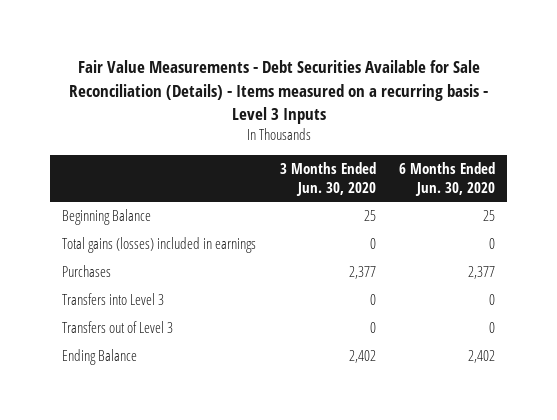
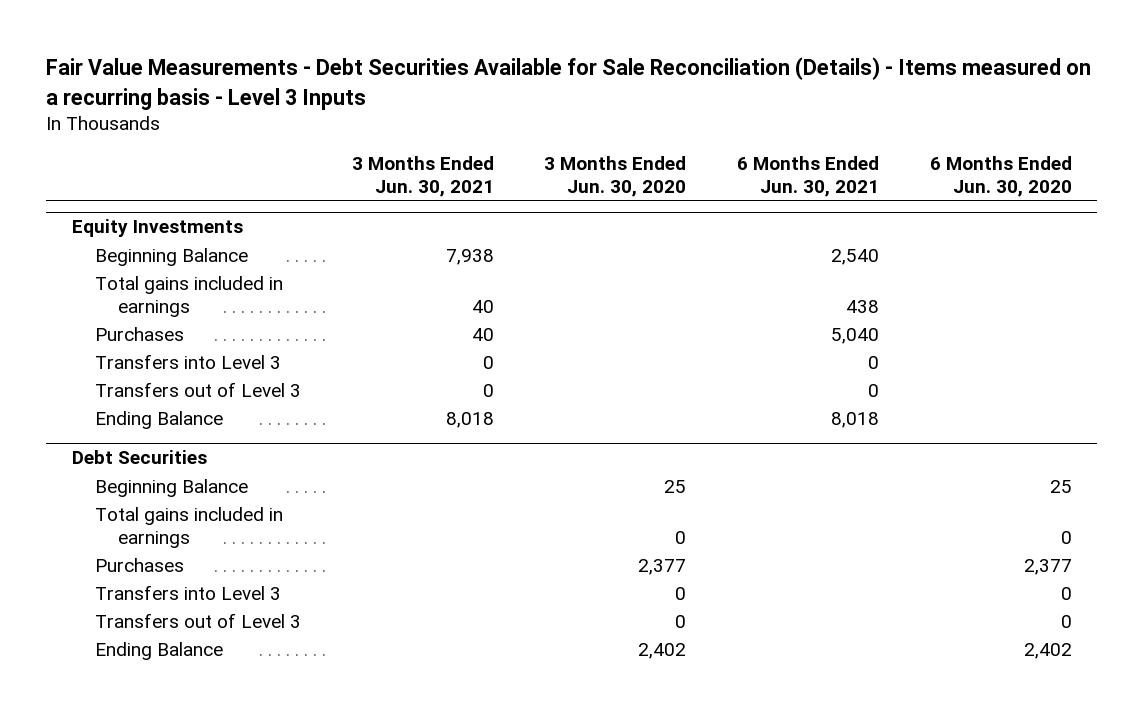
none -> [351,155,494,197] 3 Months Ended Jun. 30, 2021
none -> [737,155,880,197] 6 Months Ended Jun. 30, 2021
none -> [71,219,243,238] Equity Investments
none -> [95,247,249,266] Beginning Balance
none -> [95,275,284,317] Total gains included in earnings
none -> [95,326,185,341] Purchases
none -> [95,353,282,369] Transfers into Level 3
none -> [95,381,302,397] Transfers out of Level 3
none -> [95,410,224,429] Ending Balance
none -> [71,450,207,465] Debt Securities
[61,237,256,254] Total gains (losses) included in earnings -> [95,506,284,548] Total gains included in earnings

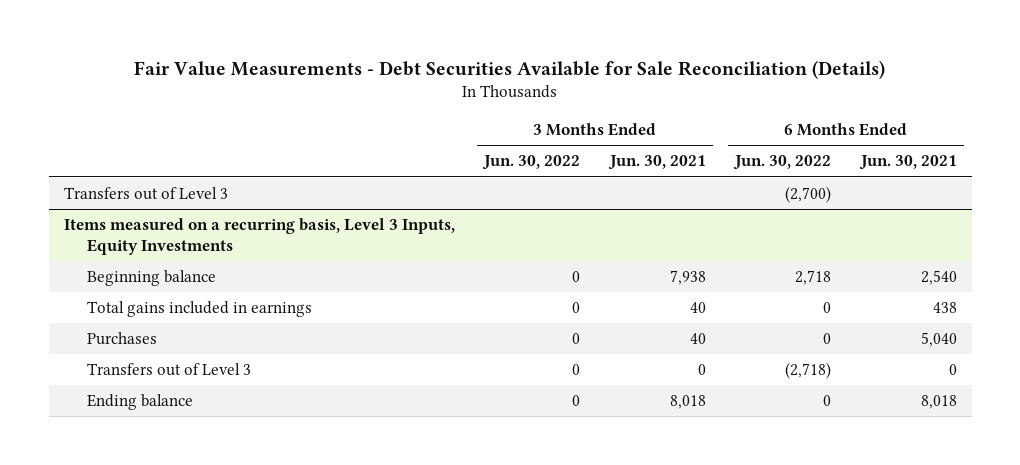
[46,57,1092,110] Fair Value Measurements - Debt Securities Available for Sale Reconciliation (Details) - Items measured on a recurring basis - Level 3 Inputs -> [134,59,886,79] Fair Value Measurements - Debt Securities Available for Sale Reconciliation (Details)
[544,155,687,197] 3 Months Ended Jun. 30, 2020 -> none
[929,155,1072,197] 6 Months Ended Jun. 30, 2020 -> none
none -> [482,155,581,171] Jun. 30, 2022
none -> [733,155,832,171] Jun. 30, 2022
none -> [63,187,228,201] Transfers out of Level 3
[71,219,243,238] Equity Investments -> [63,218,455,255] Items measured on a recurring basis, Level 3 Inputs, Equity Investments
[95,247,249,266] Beginning Balance -> [86,270,216,287] Beginning balance
[95,353,282,369] Transfers into Level 3 -> none
[71,450,207,465] Debt Securities -> none
[95,478,249,497] Beginning Balance -> none
[95,506,284,548] Total gains included in earnings -> none
[95,557,185,572] Purchases -> none
[95,584,282,600] Transfers into Level 3 -> none
[95,612,302,628] Transfers out of Level 3 -> none
[95,641,224,660] Ending Balance -> none
[95,410,224,429] Ending Balance -> [86,394,193,411] Ending balance

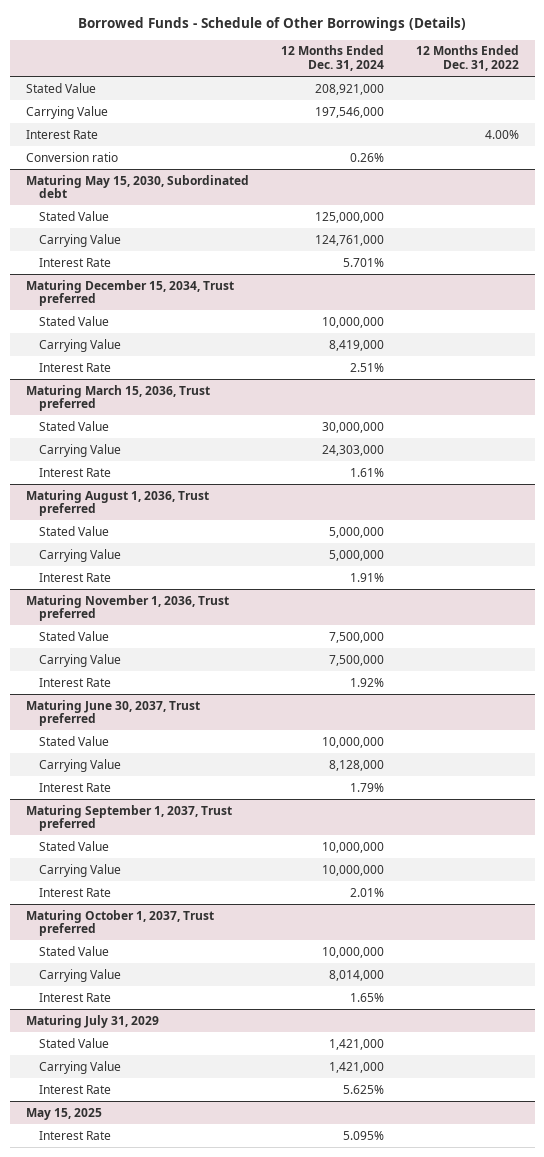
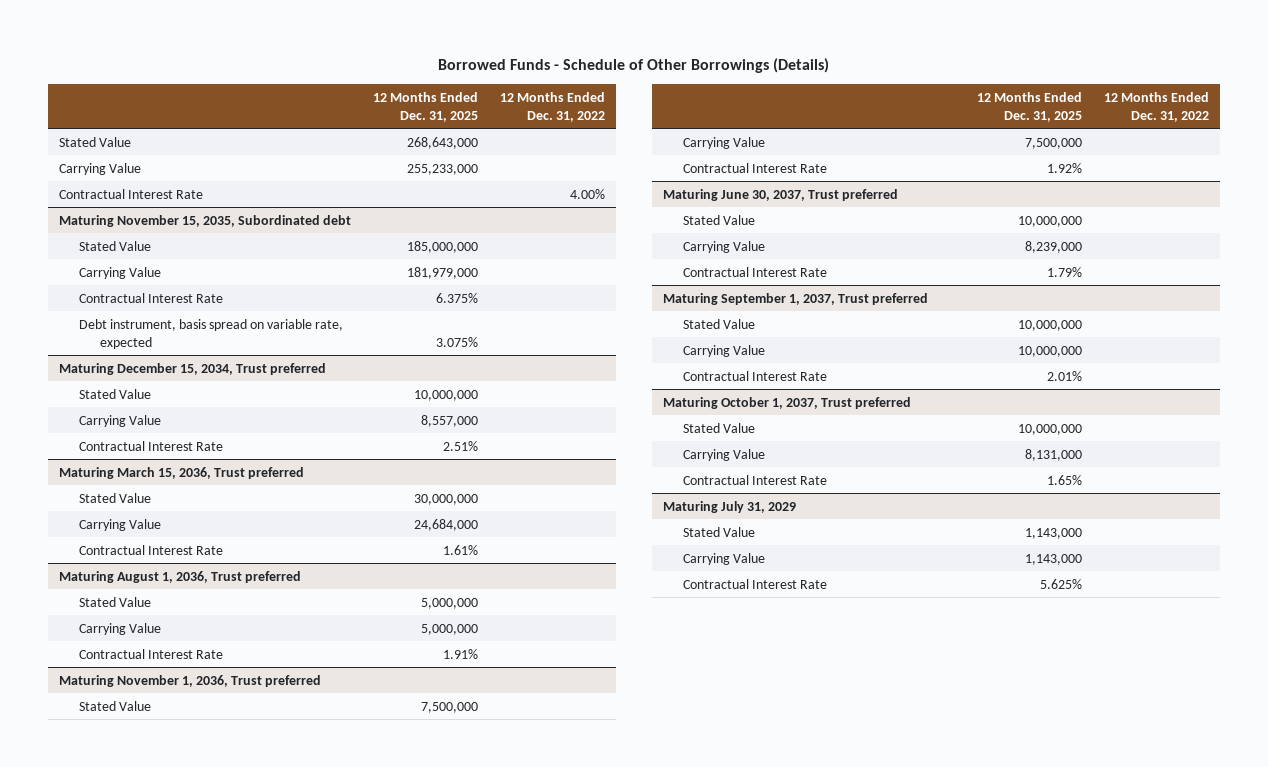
[280,45,384,72] 12 Months Ended Dec. 31, 2024 -> none
none -> [373,91,479,122] 12 Months Ended Dec. 31, 2025
[25,151,118,162] Conversion ratio -> none
[25,129,98,139] Interest Rate -> [59,188,204,199] Contractual Interest Rate
[25,174,249,199] Maturing May 15, 2030, Subordinated debt -> [59,214,352,227] Maturing November 15, 2035, Subordinated debt
[38,257,111,267] Interest Rate -> [79,292,224,303] Contractual Interest Rate
none -> [79,318,344,349] Debt instrument, basis spread on variable rate, expected
[38,362,111,372] Interest Rate -> [79,440,224,451] Contractual Interest Rate
[38,467,111,477] Interest Rate -> [79,544,224,555] Contractual Interest Rate
[38,572,111,582] Interest Rate -> [79,648,224,659] Contractual Interest Rate
[38,677,111,687] Interest Rate -> [683,162,828,173] Contractual Interest Rate
[38,782,111,792] Interest Rate -> [683,266,828,277] Contractual Interest Rate
[38,887,111,897] Interest Rate -> [683,370,828,381] Contractual Interest Rate
[38,992,111,1002] Interest Rate -> [683,474,828,485] Contractual Interest Rate
[25,1107,102,1120] May 15, 2025 -> none
[38,1130,111,1140] Interest Rate -> none
[38,1084,111,1094] Interest Rate -> [683,578,828,589] Contractual Interest Rate

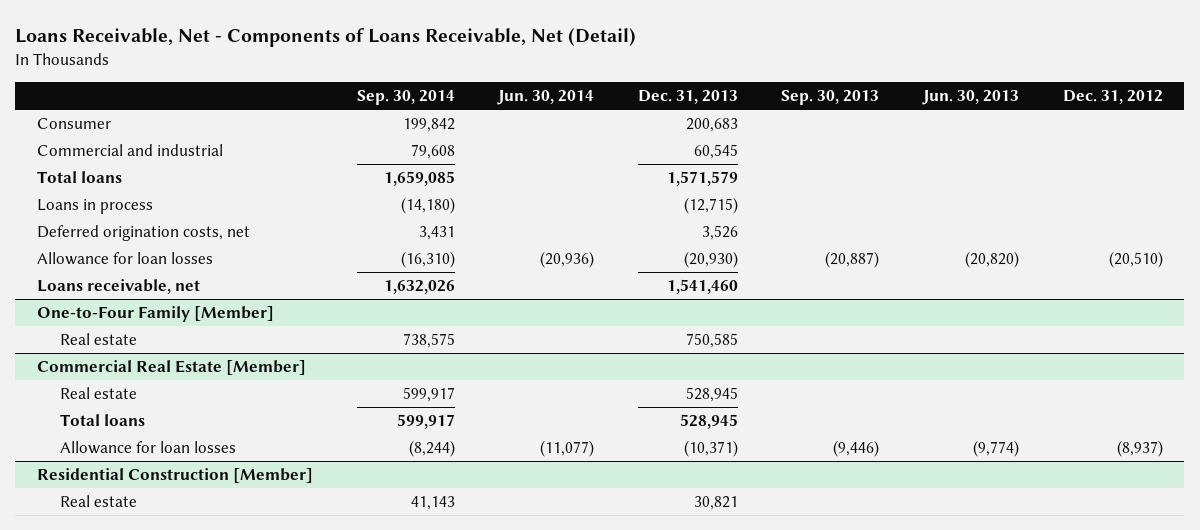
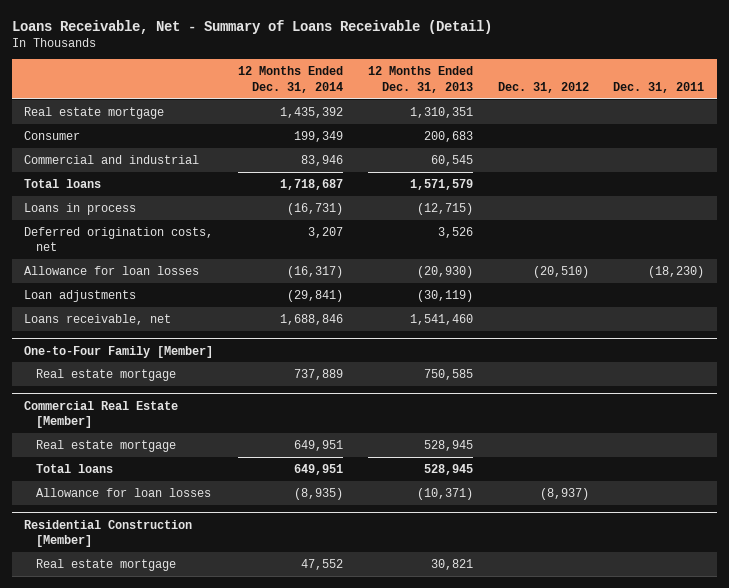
[15,27,637,47] Loans Receivable, Net - Components of Loans Receivable, Net (Detail) -> [12,19,493,34] Loans Receivable, Net - Summary of Loans Receivable (Detail)
[356,89,455,105] Sep. 30, 2014 -> none
[497,89,595,105] Jun. 30, 2014 -> none
[637,89,738,104] Dec. 31, 2013 -> none
[781,89,880,105] Sep. 30, 2013 -> none
[922,89,1020,105] Jun. 30, 2013 -> none
none -> [238,66,344,93] 12 Months Ended Dec. 31, 2014
none -> [367,66,473,93] 12 Months Ended Dec. 31, 2013
none -> [613,81,705,93] Dec. 31, 2011
none -> [24,106,165,119] Real estate mortgage
none -> [24,289,137,302] Loan adjustments
[60,333,138,346] Real estate -> [35,368,176,381] Real estate mortgage
[60,387,138,400] Real estate -> [35,439,176,452] Real estate mortgage
[60,495,138,508] Real estate -> [35,558,176,571] Real estate mortgage

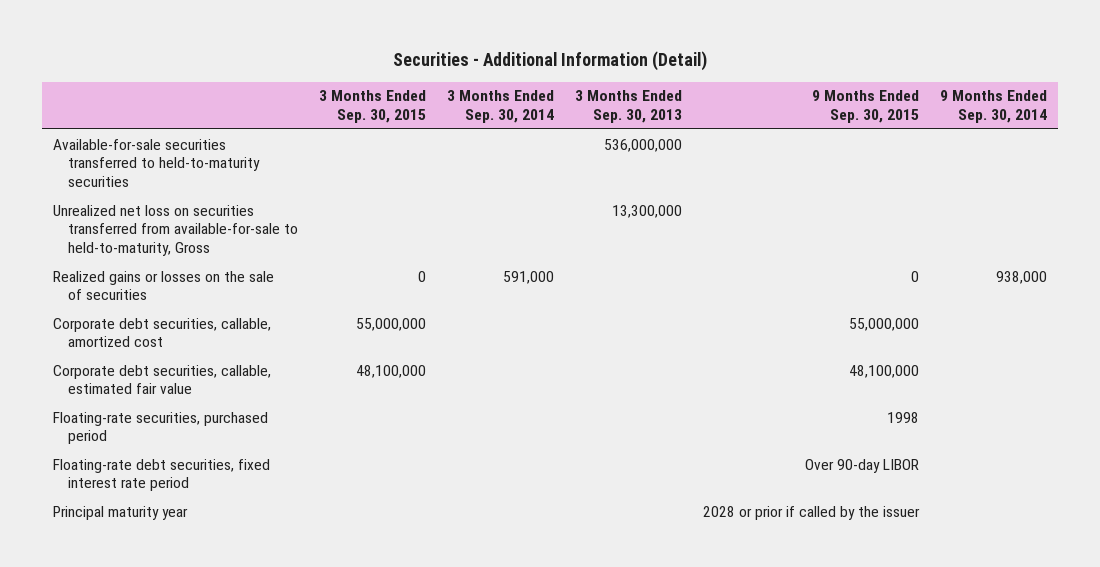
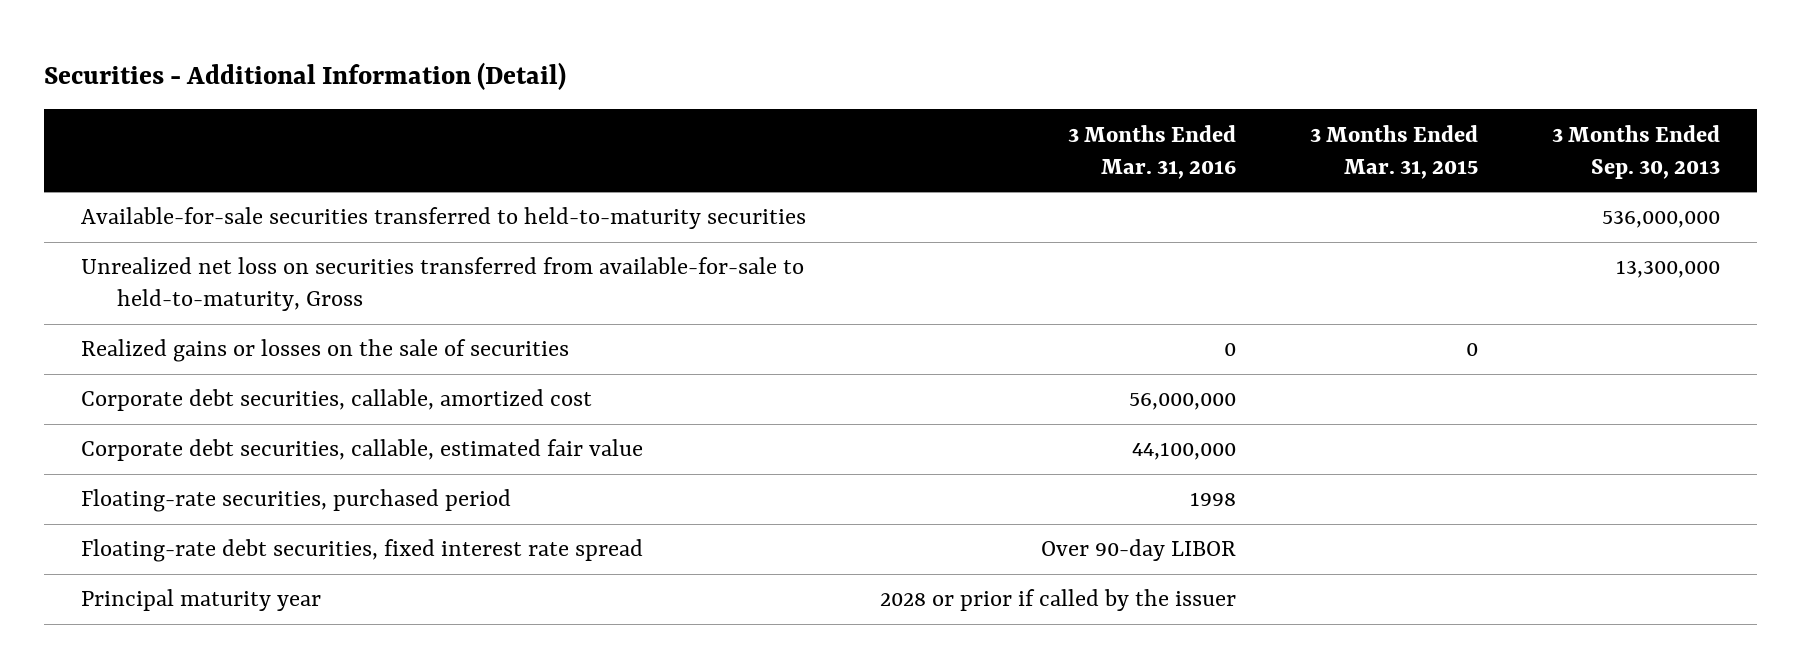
[319,90,427,123] 3 Months Ended Sep. 30, 2015 -> none
[447,90,555,123] 3 Months Ended Sep. 30, 2014 -> none
[812,90,920,123] 9 Months Ended Sep. 30, 2015 -> none
[940,90,1048,123] 9 Months Ended Sep. 30, 2014 -> none
none -> [1068,124,1237,179] 3 Months Ended Mar. 31, 2016
none -> [1310,124,1479,179] 3 Months Ended Mar. 31, 2015
[52,458,270,492] Floating-rate debt securities, fixed interest rate period -> [81,539,644,563] Floating-rate debt securities, fixed interest rate spread

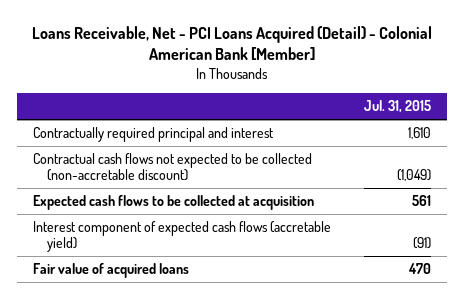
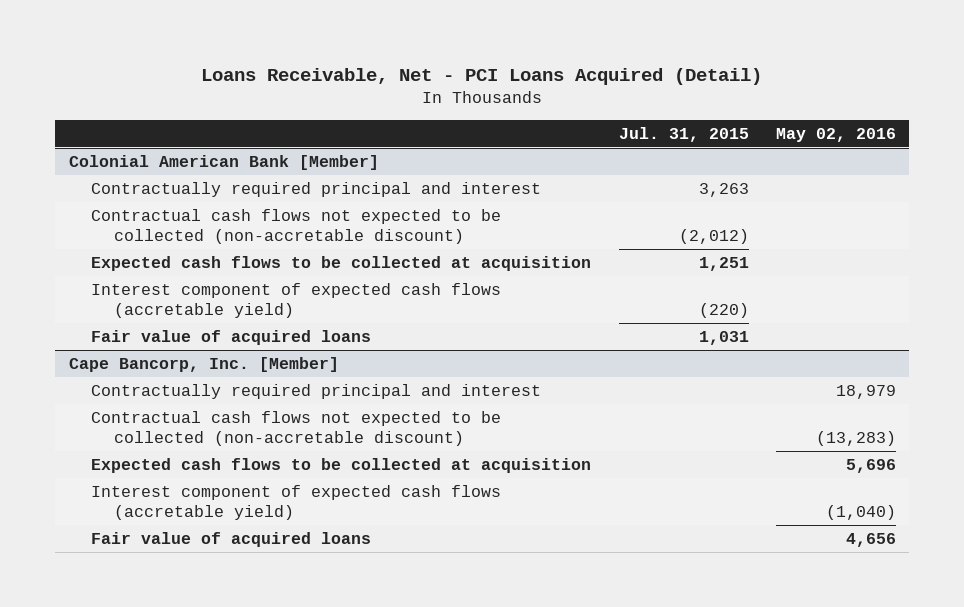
[31,25,432,61] Loans Receivable, Net - PCI Loans Acquired (Detail) - Colonial American Bank [Member] -> [201,67,763,85] Loans Receivable, Net - PCI Loans Acquired (Detail)
none -> [775,127,896,142] May 02, 2016
[33,127,275,143] Contractually required principal and interest -> none
[33,153,313,182] Contractual cash flows not expected to be collected (non-accretable discount) -> none
[33,195,315,211] Expected cash flows to be collected at acquisition -> none
[33,221,332,253] Interest component of expected cash flows (accretable yield) -> none
[33,263,190,279] Fair value of acquired loans -> none
none -> [68,155,379,171] Colonial American Bank [Member]
none -> [91,182,542,198] Contractually required principal and interest
none -> [91,209,502,245] Contractual cash flows not expected to be collected (non-accretable discount)
none -> [91,256,592,272] Expected cash flows to be collected at acquisition
none -> [91,283,502,319] Interest component of expected cash flows (accretable yield)
none -> [91,330,372,346] Fair value of acquired loans
none -> [68,357,339,373] Cape Bancorp, Inc. [Member]
none -> [91,384,542,400] Contractually required principal and interest
none -> [91,411,502,447] Contractual cash flows not expected to be collected (non-accretable discount)
none -> [91,458,592,474] Expected cash flows to be collected at acquisition
none -> [91,485,502,521] Interest component of expected cash flows (accretable yield)
none -> [91,532,372,548] Fair value of acquired loans

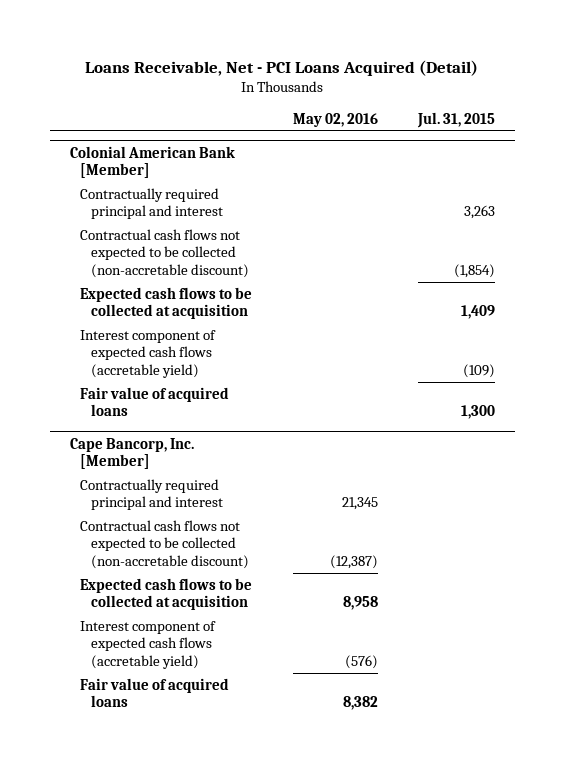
[678,229,749,245] (2,012) -> [453,263,495,278] (1,854)
[698,257,749,272] 1,251 -> [460,305,495,320] 1,409
[698,303,749,319] (220) -> [462,363,495,378] (109)
[698,331,749,346] 1,031 -> [460,405,495,420] 1,300
[835,385,896,400] 18,979 -> [341,497,378,511] 21,345
[815,431,896,447] (13,283) -> [329,554,378,569] (12,387)
[845,459,896,474] 5,696 -> [342,596,378,611] 8,958
[825,505,896,521] (1,040) -> [344,654,378,669] (576)
[845,533,896,548] 4,656 -> [342,696,378,711] 8,382

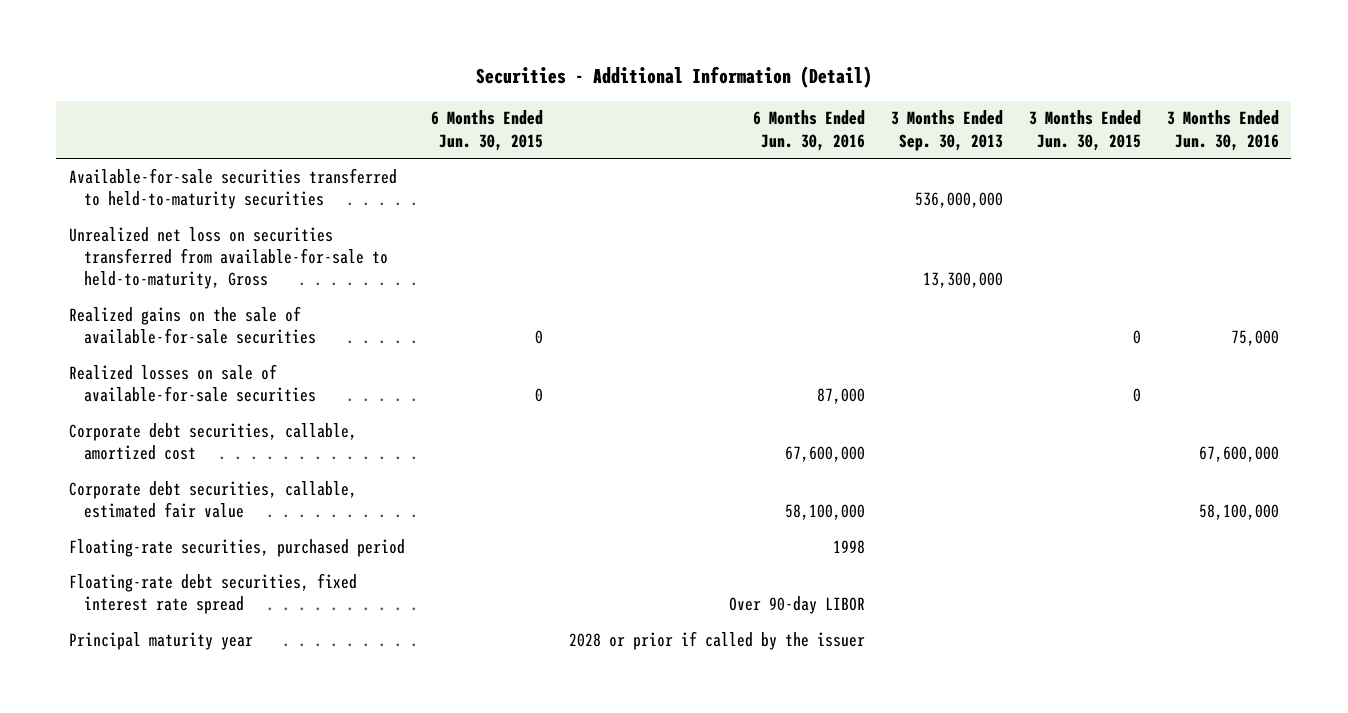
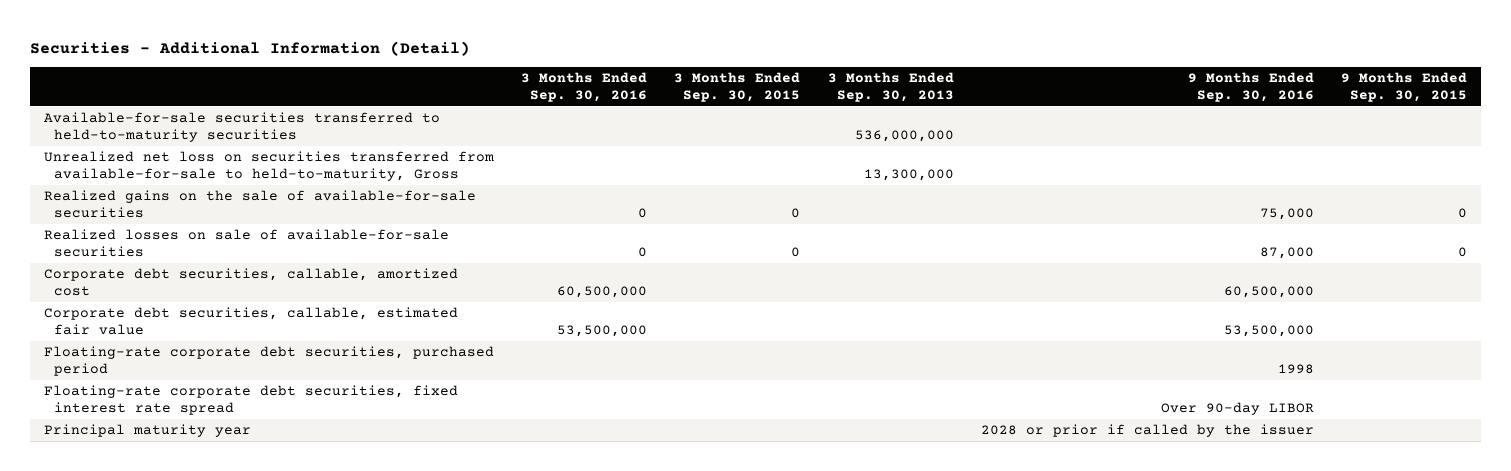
[431,110,544,151] 6 Months Ended Jun. 30, 2015 -> none
[752,110,865,151] 6 Months Ended Jun. 30, 2016 -> none
[1028,110,1141,151] 3 Months Ended Jun. 30, 2015 -> none
[1166,110,1279,151] 3 Months Ended Jun. 30, 2016 -> none
none -> [521,72,648,103] 3 Months Ended Sep. 30, 2016
none -> [674,72,801,103] 3 Months Ended Sep. 30, 2015
none -> [1187,72,1314,103] 9 Months Ended Sep. 30, 2016
none -> [1341,72,1468,103] 9 Months Ended Sep. 30, 2015
[69,538,406,557] Floating-rate securities, purchased period -> [43,345,494,377] Floating-rate corporate debt securities, purchased period
[69,572,358,614] Floating-rate debt securities, fixed interest rate spread -> [43,384,458,416] Floating-rate corporate debt securities, fixed interest rate spread

